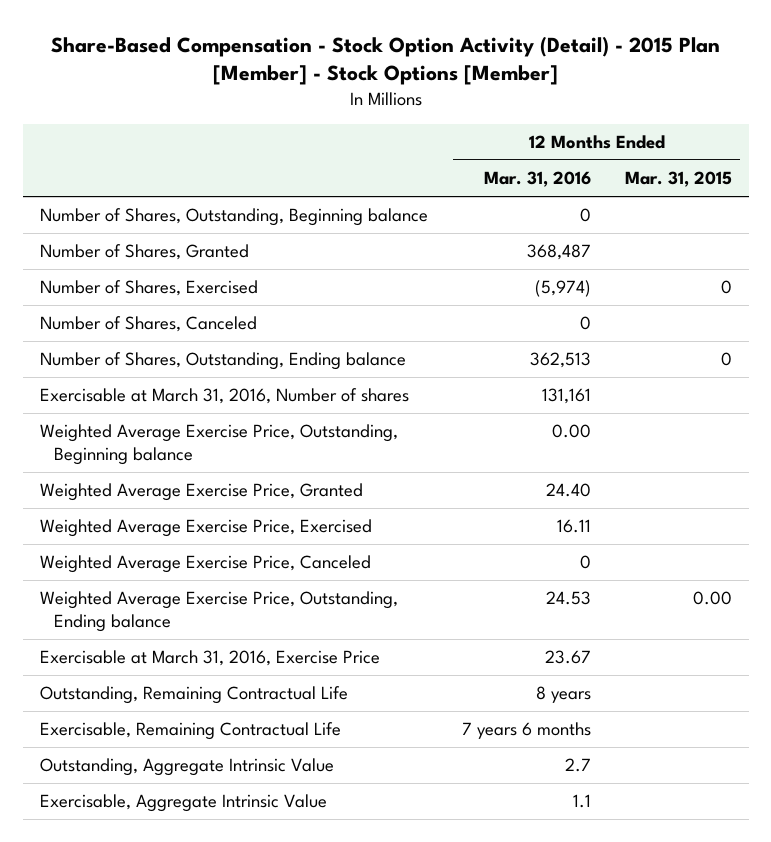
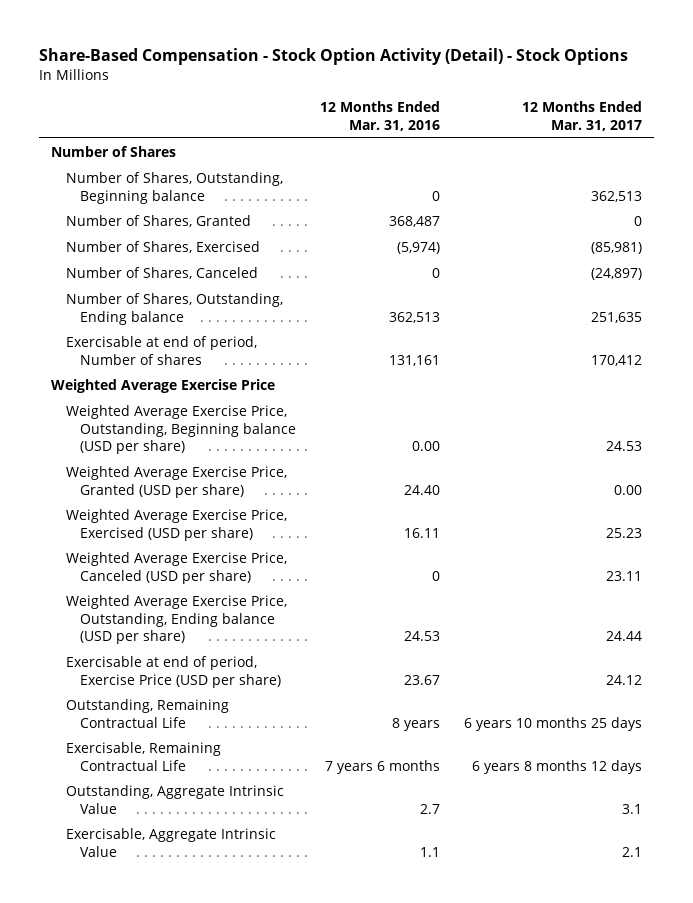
[50,35,720,86] Share-Based Compensation - Stock Option Activity (Detail) - 2015 Plan [Member] - Stock Options [Member] -> [39,48,629,66] Share-Based Compensation - Stock Option Activity (Detail) - Stock Options
[624,171,732,188] Mar. 31, 2015 -> none
none -> [522,101,643,132] 12 Months Ended Mar. 31, 2017
none -> [51,145,177,157] Number of Shares
[39,388,409,405] Exercisable at March 31, 2016, Number of shares -> [65,335,257,365] Exercisable at end of period, Number of shares
none -> [51,378,276,393] Weighted Average Exercise Price
[39,424,398,466] Weighted Average Exercise Price, Outstanding, Beginning balance -> [65,404,297,455] Weighted Average Exercise Price, Outstanding, Beginning balance (USD per share)
[39,483,363,502] Weighted Average Exercise Price, Granted -> [65,465,287,498] Weighted Average Exercise Price, Granted (USD per share)
[39,519,372,538] Weighted Average Exercise Price, Exercised -> [65,508,287,541] Weighted Average Exercise Price, Exercised (USD per share)
[39,555,371,574] Weighted Average Exercise Price, Canceled -> [65,551,287,584] Weighted Average Exercise Price, Canceled (USD per share)
[39,591,398,633] Weighted Average Exercise Price, Outstanding, Ending balance -> [65,594,287,645] Weighted Average Exercise Price, Outstanding, Ending balance (USD per share)
[39,650,380,667] Exercisable at March 31, 2016, Exercise Price -> [65,655,282,688] Exercisable at end of period, Exercise Price (USD per share)

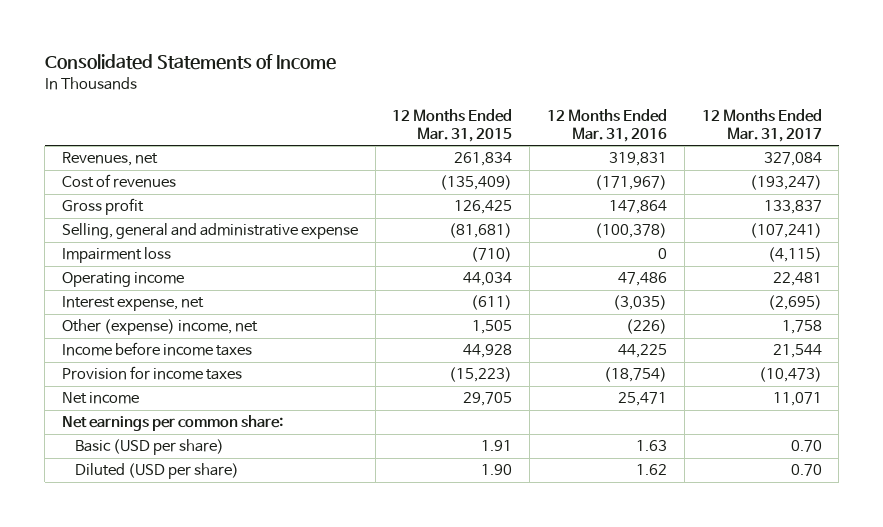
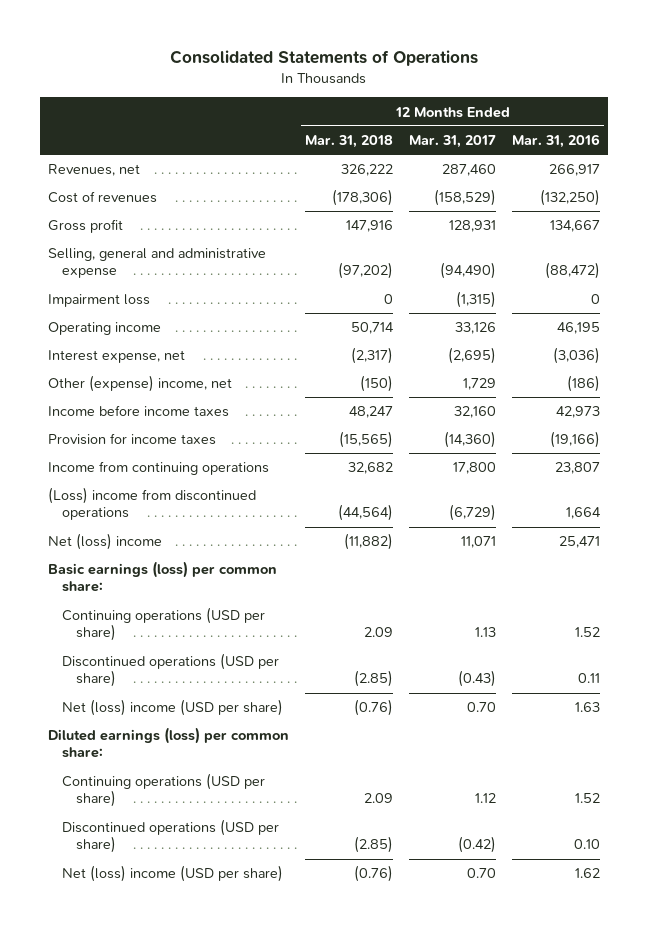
[44,54,336,71] Consolidated Statements of Income -> [170,49,479,66] Consolidated Statements of Operations
[392,109,513,142] 12 Months Ended Mar. 31, 2015 -> none
none -> [305,135,394,149] Mar. 31, 2018
[609,152,668,167] 319,831 -> [549,164,601,177] 266,917
[763,152,822,167] 327,084 -> [442,164,497,177] 287,460
[595,175,668,191] (171,967) -> [540,189,601,207] (132,250)
[749,175,822,191] (193,247) -> [434,189,497,207] (158,529)
[609,200,668,215] 147,864 -> [550,220,601,233] 134,667
[763,200,822,215] 133,837 -> [449,220,497,233] 128,931
[595,223,668,239] (100,378) -> [545,262,601,280] (88,472)
[749,223,822,239] (107,241) -> [440,262,497,280] (94,490)
[767,247,822,263] (4,115) -> [456,291,497,309] (1,315)
[618,272,668,287] 47,486 -> [557,322,601,335] 46,195
[772,272,822,287] 22,481 -> [455,322,497,335] 33,126
[613,295,668,311] (3,035) -> [553,347,601,365] (3,036)
[626,319,668,335] (226) -> [567,375,601,393] (186)
[781,320,822,335] 1,758 -> [463,378,497,391] 1,729
[618,344,668,359] 44,225 -> [556,406,601,419] 42,973
[772,344,822,359] 21,544 -> [454,406,497,419] 32,160
[604,367,668,383] (18,754) -> [550,431,601,449] (19,166)
[758,367,822,383] (10,473) -> [444,431,497,449] (14,360)
none -> [48,461,270,476] Income from continuing operations
none -> [48,487,257,521] (Loss) income from discontinued operations
[61,392,139,405] Net income -> [48,533,163,551] Net (loss) income
[61,415,283,432] Net earnings per common share: -> [48,561,278,593] Basic earnings (loss) per common share:
none -> [62,607,266,642] Continuing operations (USD per share)
none -> [62,653,280,688] Discontinued operations (USD per share)
[74,439,224,456] Basic (USD per share) -> [62,699,284,717] Net (loss) income (USD per share)
none -> [48,727,290,759] Diluted earnings (loss) per common share:
none -> [62,773,266,808] Continuing operations (USD per share)
none -> [62,819,280,854] Discontinued operations (USD per share)
[74,463,239,480] Diluted (USD per share) -> [62,865,284,883] Net (loss) income (USD per share)

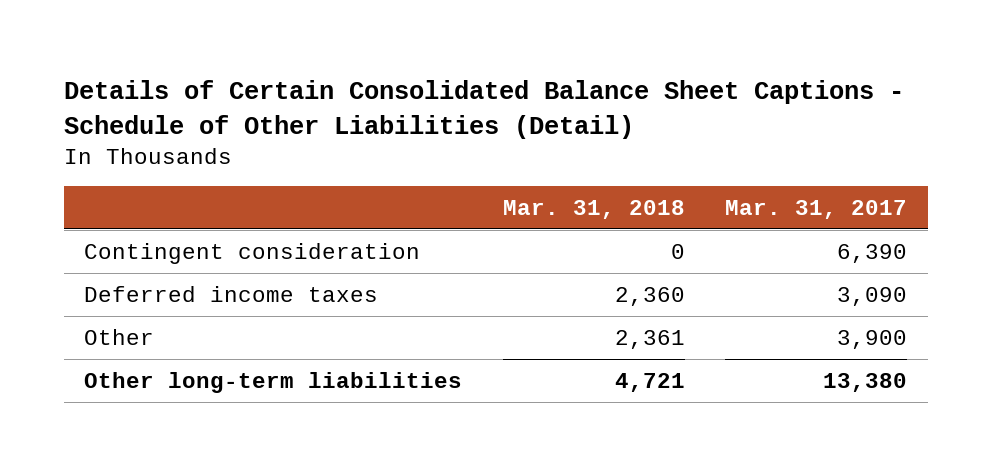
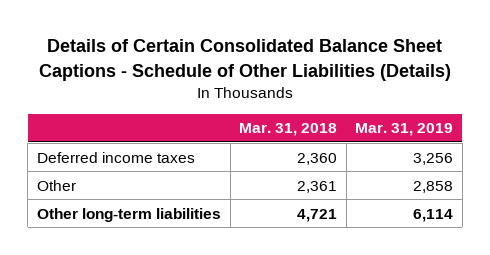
[64,79,905,139] Details of Certain Consolidated Balance Sheet Captions - Schedule of Other Liabilities (Detail) -> [39,39,452,81] Details of Certain Consolidated Balance Sheet Captions - Schedule of Other Liabilities (Details)
[725,199,908,219] Mar. 31, 2017 -> none
none -> [355,123,454,137] Mar. 31, 2019
[84,242,421,264] Contingent consideration -> none

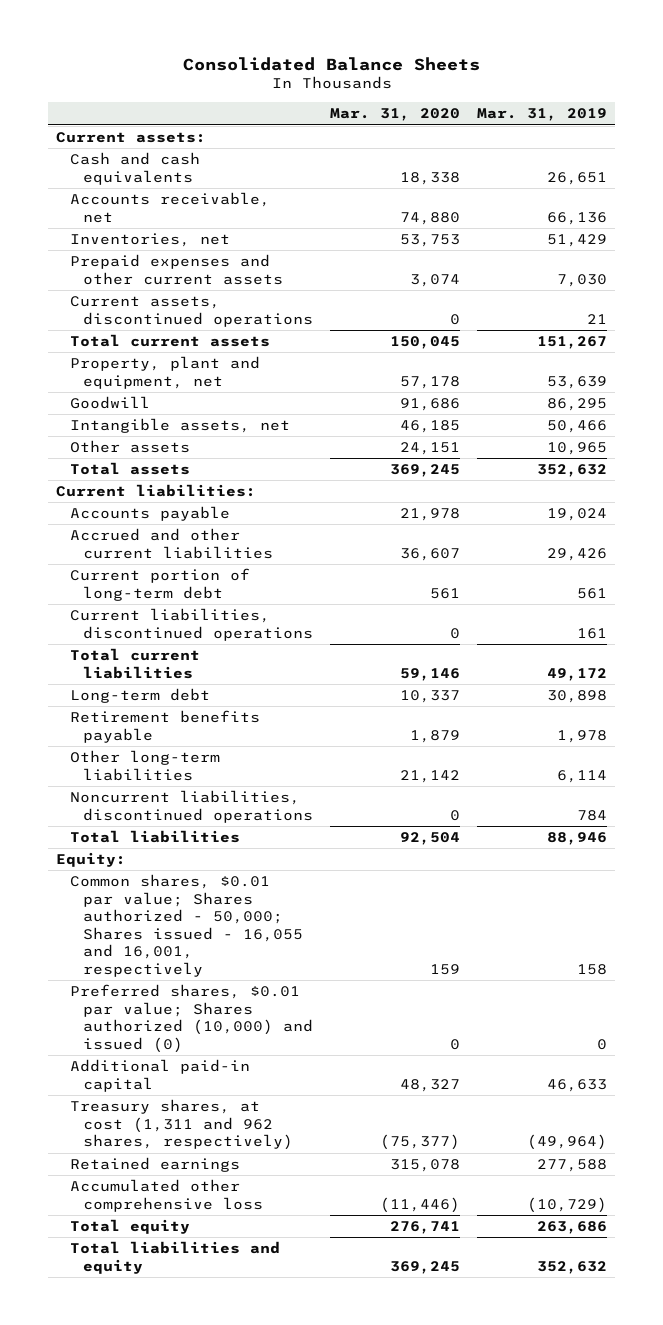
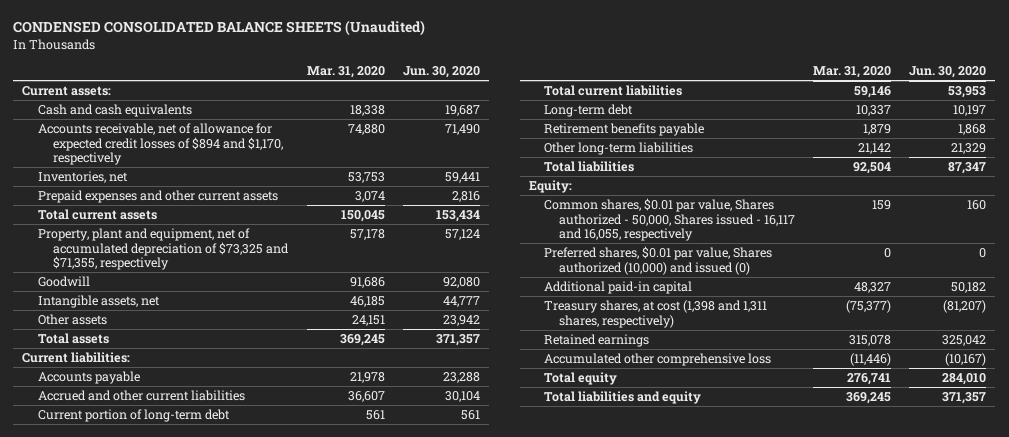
[182,56,480,71] Consolidated Balance Sheets -> [13,20,426,37] CONDENSED CONSOLIDATED BALANCE SHEETS (Unaudited)
[476,108,607,122] Mar. 31, 2019 -> none
none -> [402,66,480,79] Jun. 30, 2020
[69,192,270,223] Accounts receivable, net -> [37,122,283,166] Accounts receivable, net of allowance for expected credit losses of $894 and $1,170, respectively
[69,296,314,327] Current assets, discontinued operations -> none
[69,356,260,389] Property, plant and equipment, net -> [37,227,289,271] Property, plant and equipment, net of accumulated depreciation of $73,325 and $71,355, respectively
[69,608,314,641] Current liabilities, discontinued operations -> none
[69,790,314,823] Noncurrent liabilities, discontinued operations -> none
[69,874,304,977] Common shares, $0.01 par value; Shares authorized - 50,000; Shares issued - 16,055 and 16,001, respectively -> [544,197,796,242] Common shares, $0.01 par value, Shares authorized - 50,000, Shares issued - 16,117 and 16,055, respectively
[69,984,314,1053] Preferred shares, $0.01 par value; Shares authorized (10,000) and issued (0) -> [544,245,773,275] Preferred shares, $0.01 par value, Shares authorized (10,000) and issued (0)
[69,1099,294,1151] Treasury shares, at cost (1,311 and 962 shares, respectively) -> [544,299,768,328] Treasury shares, at cost (1,398 and 1,311 shares, respectively)

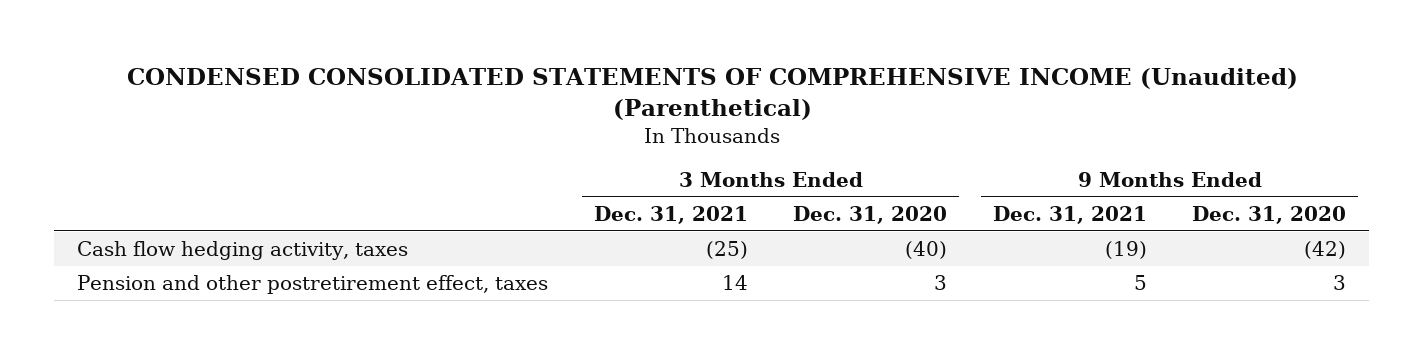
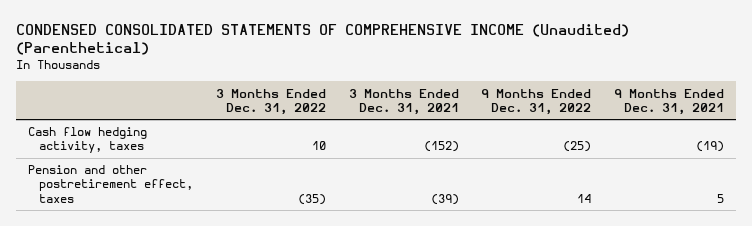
[793,206,948,225] Dec. 31, 2020 -> none
[1192,206,1347,225] Dec. 31, 2020 -> none
none -> [215,88,326,115] 3 Months Ended Dec. 31, 2022
none -> [481,88,592,115] 9 Months Ended Dec. 31, 2022
[705,241,748,260] (25) -> [423,141,459,153] (152)
[721,275,748,291] 14 -> [430,193,459,205] (39)

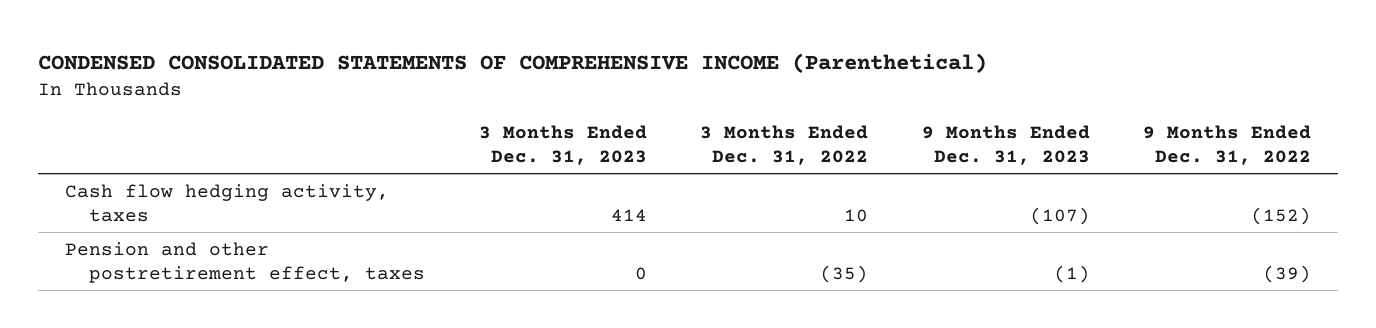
[16,23,630,56] CONDENSED CONSOLIDATED STATEMENTS OF COMPREHENSIVE INCOME (Unaudited) (Parenthetical) -> [38,52,988,73] CONDENSED CONSOLIDATED STATEMENTS OF COMPREHENSIVE INCOME (Parenthetical)
[348,88,459,115] 3 Months Ended Dec. 31, 2021 -> none
[614,88,725,115] 9 Months Ended Dec. 31, 2021 -> none
none -> [478,125,647,165] 3 Months Ended Dec. 31, 2023
none -> [921,125,1090,165] 9 Months Ended Dec. 31, 2023
[563,141,592,153] (25) -> [1251,206,1312,225] (152)
[577,193,592,203] 14 -> [1263,264,1312,283] (39)

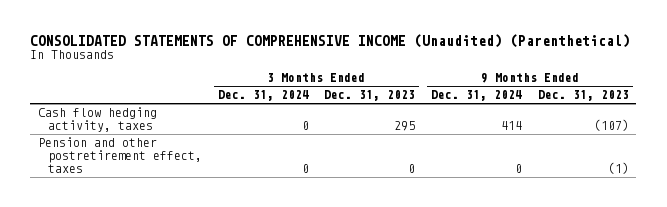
[38,52,988,73] CONDENSED CONSOLIDATED STATEMENTS OF COMPREHENSIVE INCOME (Parenthetical) -> [30,33,631,48] CONSOLIDATED STATEMENTS OF COMPREHENSIVE INCOME (Unaudited) (Parenthetical)
[700,125,869,165] 3 Months Ended Dec. 31, 2022 -> none
[1143,125,1312,165] 9 Months Ended Dec. 31, 2022 -> none
none -> [217,90,309,102] Dec. 31, 2024
none -> [430,90,522,102] Dec. 31, 2024
[610,208,647,221] 414 -> [394,120,416,131] 295

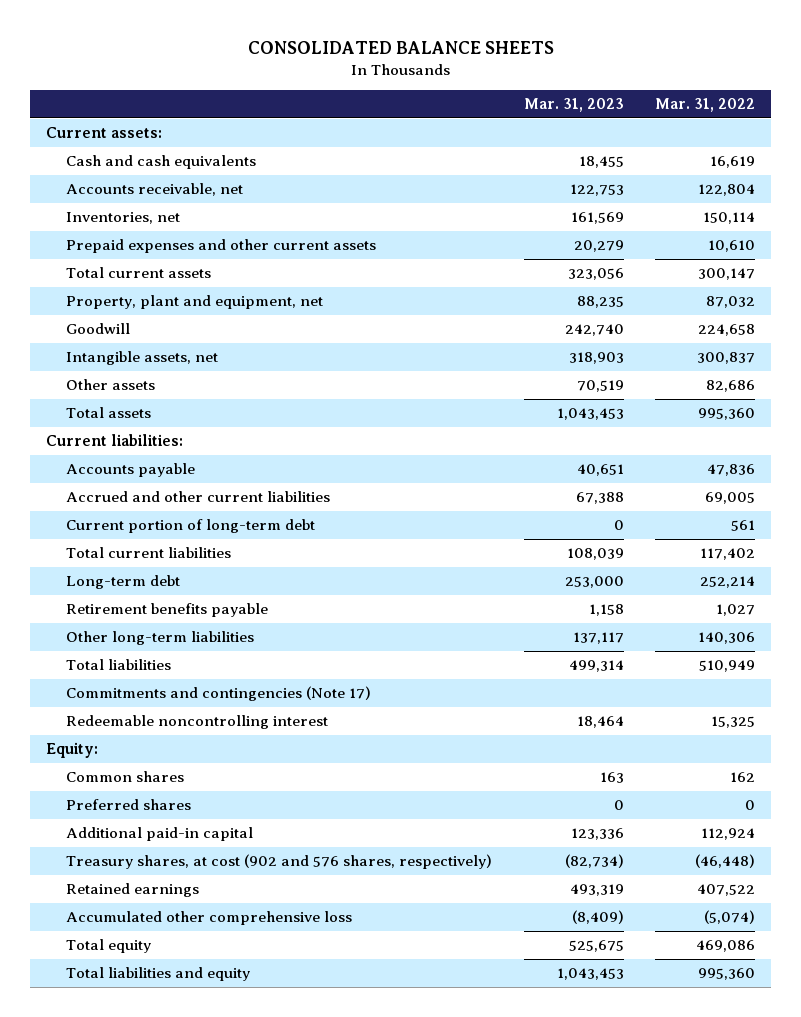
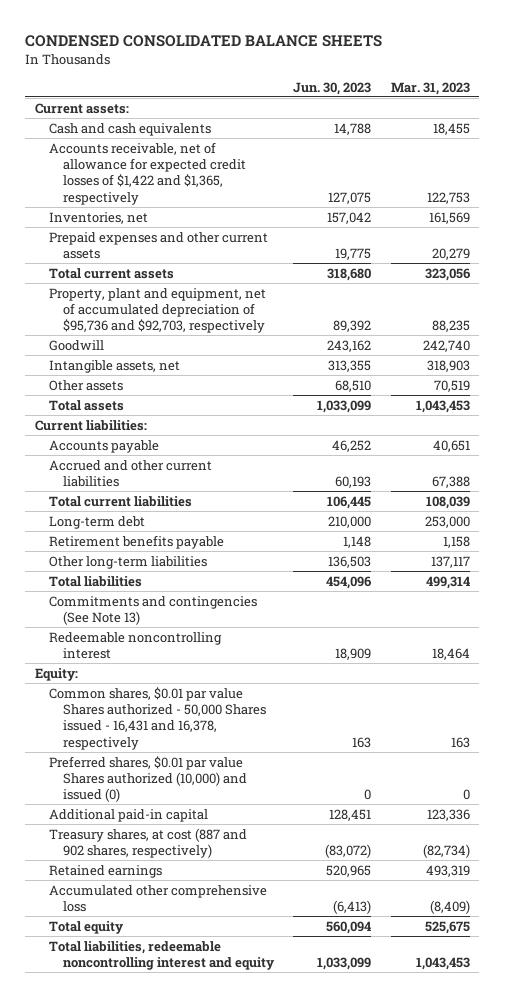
[247,40,554,54] CONSOLIDATED BALANCE SHEETS -> [25,34,383,47] CONDENSED CONSOLIDATED BALANCE SHEETS
[655,98,756,113] Mar. 31, 2022 -> none
none -> [293,81,372,95] Jun. 30, 2023
[65,183,243,197] Accounts receivable, net -> [49,141,247,205] Accounts receivable, net of allowance for expected credit losses of $1,422 and $1,365, respectively
[65,295,323,310] Property, plant and equipment, net -> [49,287,267,334] Property, plant and equipment, net of accumulated depreciation of $95,736 and $92,703, respectively
[65,519,315,534] Current portion of long-term debt -> none
[65,686,371,702] Commitments and contingencies (Note 17) -> [49,595,258,625] Commitments and contingencies (See Note 13)
[65,771,184,783] Common shares -> [49,686,267,750] Common shares, $0.01 par value Shares authorized - 50,000 Shares issued - 16,431 and 16,378, respectively
[65,799,191,811] Preferred shares -> [49,755,248,803] Preferred shares, $0.01 par value Shares authorized (10,000) and issued (0)
[65,854,492,870] Treasury shares, at cost (902 and 576 shares, respectively) -> [49,827,248,858] Treasury shares, at cost (887 and 902 shares, respectively)
[65,967,250,982] Total liabilities and equity -> [49,940,276,970] Total liabilities, redeemable noncontrolling interest and equity

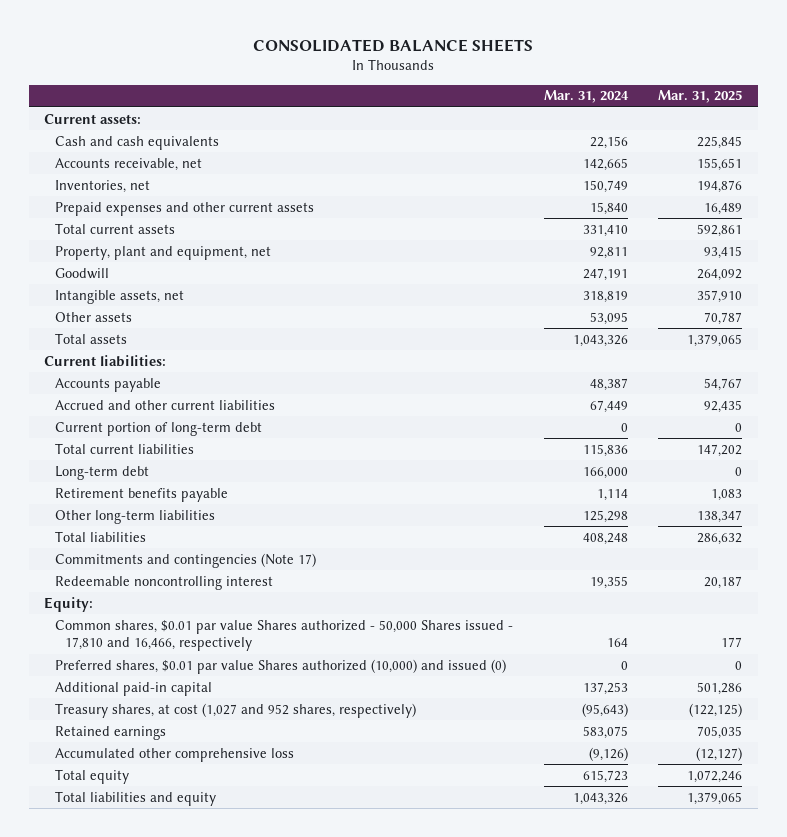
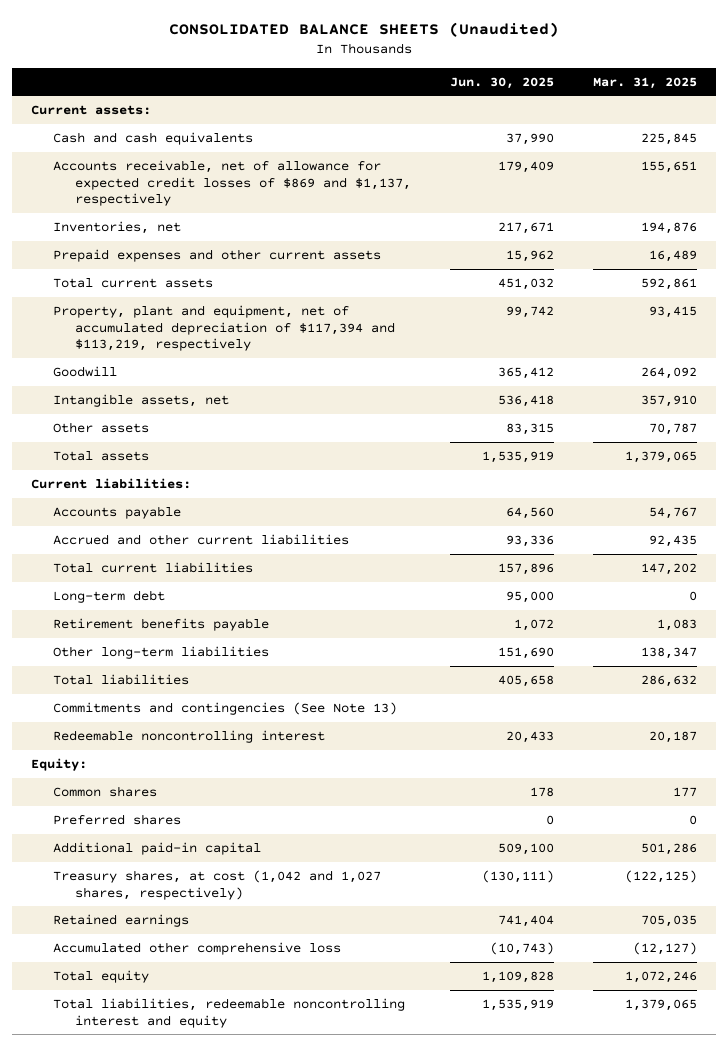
[253,39,534,53] CONSOLIDATED BALANCE SHEETS -> [168,22,559,38] CONSOLIDATED BALANCE SHEETS (Unaudited)
[543,90,629,104] Mar. 31, 2024 -> none
none -> [449,76,554,89] Jun. 30, 2025
[54,157,202,171] Accounts receivable, net -> [53,160,411,207] Accounts receivable, net of allowance for expected credit losses of $869 and $1,137, respectively
[54,245,271,260] Property, plant and equipment, net -> [53,305,395,352] Property, plant and equipment, net of accumulated depreciation of $117,394 and $113,219, respectively
[54,421,262,436] Current portion of long-term debt -> none
[54,552,316,568] Commitments and contingencies (Note 17) -> [53,702,398,716] Commitments and contingencies (See Note 13)
[54,619,513,652] Common shares, $0.01 par value Shares authorized - 50,000 Shares issued - 17,810 and 16,466, respectively -> [53,786,158,798] Common shares
[54,658,506,674] Preferred shares, $0.01 par value Shares authorized (10,000) and issued (0) -> [53,814,182,826] Preferred shares
[54,702,416,718] Treasury shares, at cost (1,027 and 952 shares, respectively) -> [53,870,382,900] Treasury shares, at cost (1,042 and 1,027 shares, respectively)
[54,790,216,806] Total liabilities and equity -> [53,998,406,1028] Total liabilities, redeemable noncontrolling interest and equity

